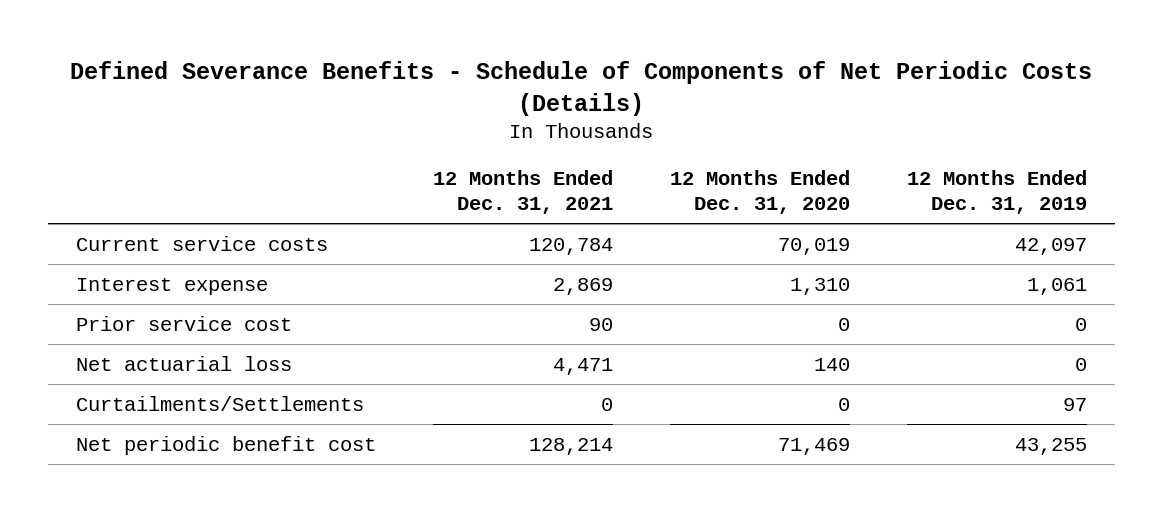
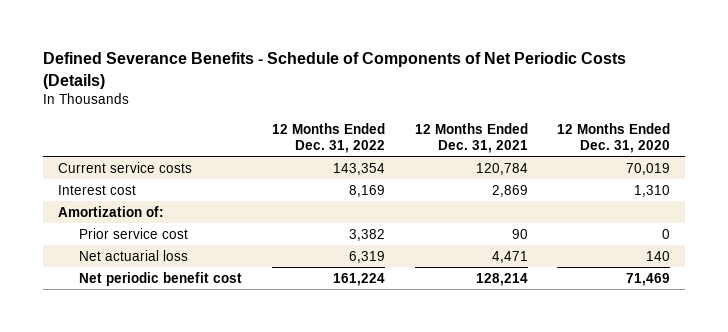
[906,170,1087,215] 12 Months Ended Dec. 31, 2019 -> none
none -> [271,122,385,153] 12 Months Ended Dec. 31, 2022
[76,277,269,295] Interest expense -> [57,184,136,195] Interest cost
none -> [57,205,164,217] Amortization of:
[76,395,365,411] Curtailments/Settlements -> none

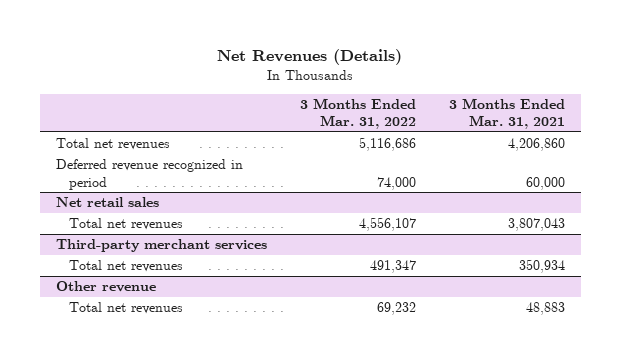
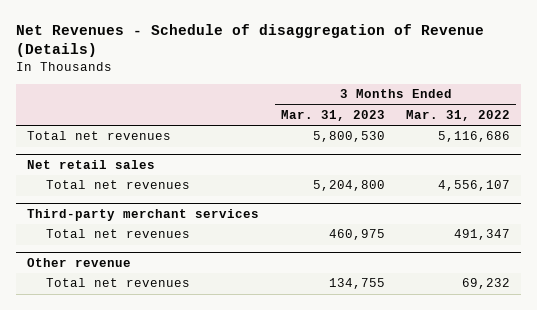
[217,49,403,66] Net Revenues (Details) -> [15,24,484,58] Net Revenues - Schedule of disaggregation of Revenue (Details)
[448,97,565,130] 3 Months Ended Mar. 31, 2021 -> none
none -> [280,109,385,121] Mar. 31, 2023
[56,159,244,190] Deferred revenue recognized in period -> none

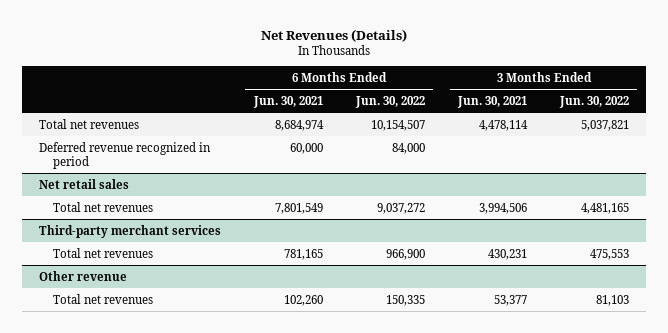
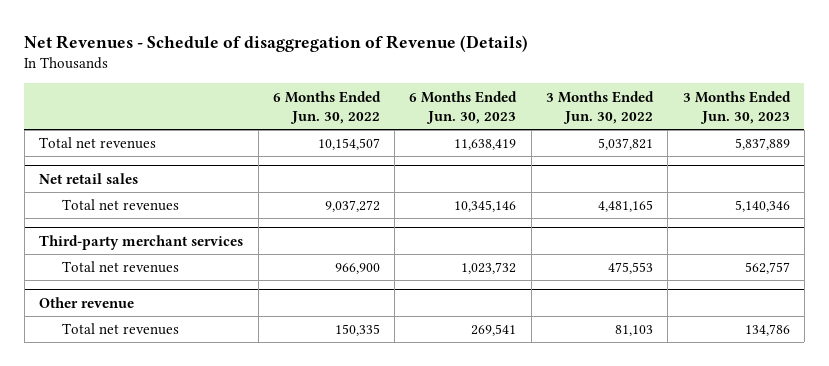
[260,28,407,42] Net Revenues (Details) -> [24,34,529,52] Net Revenues - Schedule of disaggregation of Revenue (Details)
[252,95,323,108] Jun. 30, 2021 -> none
[456,95,527,108] Jun. 30, 2021 -> none
none -> [409,90,518,124] 6 Months Ended Jun. 30, 2023
none -> [682,90,791,124] 3 Months Ended Jun. 30, 2023
[38,141,211,170] Deferred revenue recognized in period -> none

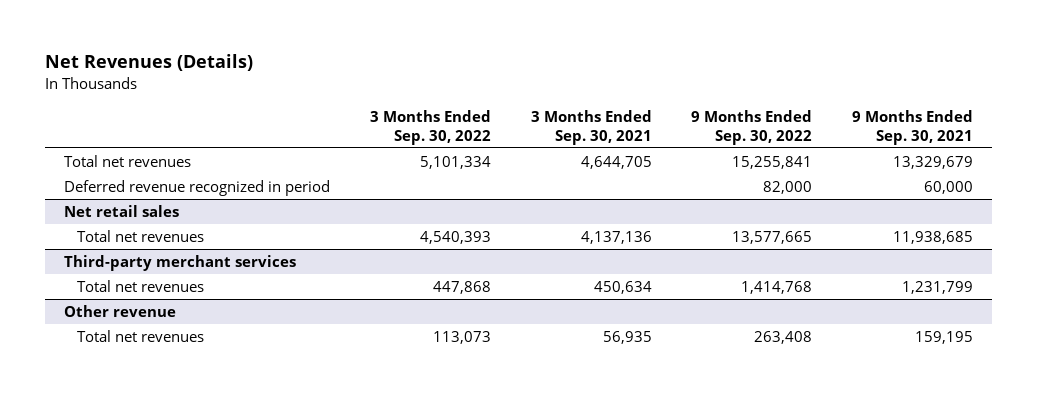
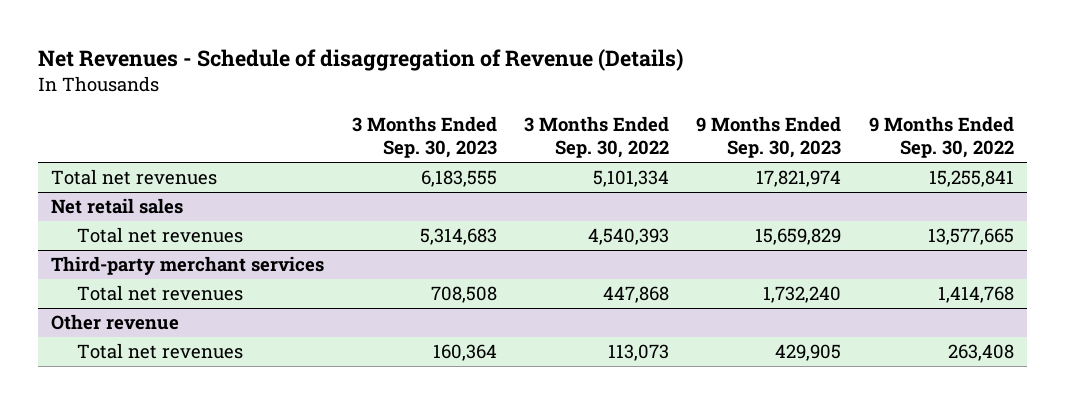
[44,54,253,72] Net Revenues (Details) -> [37,49,683,72] Net Revenues - Schedule of disaggregation of Revenue (Details)
[530,109,652,145] 3 Months Ended Sep. 30, 2021 -> none
[851,109,973,145] 9 Months Ended Sep. 30, 2021 -> none
none -> [351,116,497,159] 3 Months Ended Sep. 30, 2023
none -> [696,116,842,159] 9 Months Ended Sep. 30, 2023
[64,180,331,197] Deferred revenue recognized in period -> none

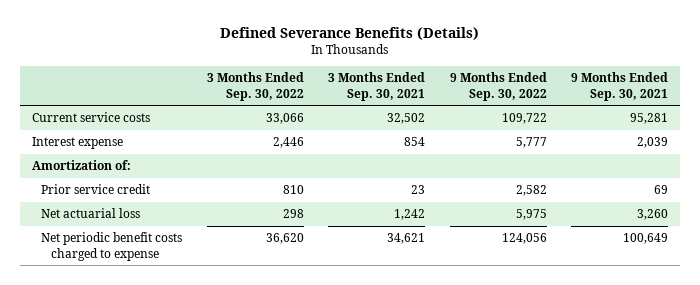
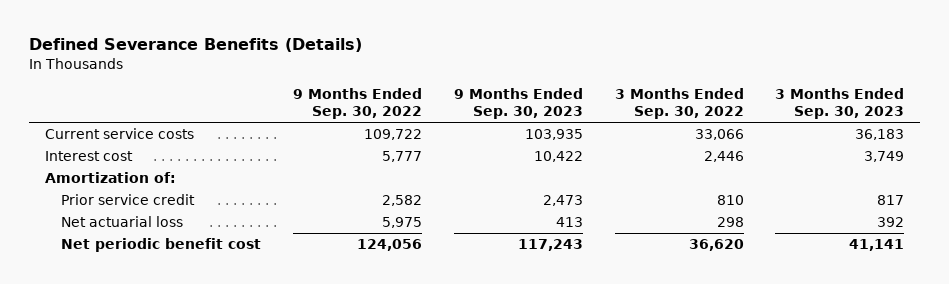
[328,72,426,101] 3 Months Ended Sep. 30, 2021 -> none
[571,72,669,101] 9 Months Ended Sep. 30, 2021 -> none
none -> [453,87,583,120] 9 Months Ended Sep. 30, 2023
none -> [775,87,905,120] 3 Months Ended Sep. 30, 2023
[31,137,123,150] Interest expense -> [44,150,133,161] Interest cost
[41,232,183,261] Net periodic benefit costs charged to expense -> [61,237,262,252] Net periodic benefit cost

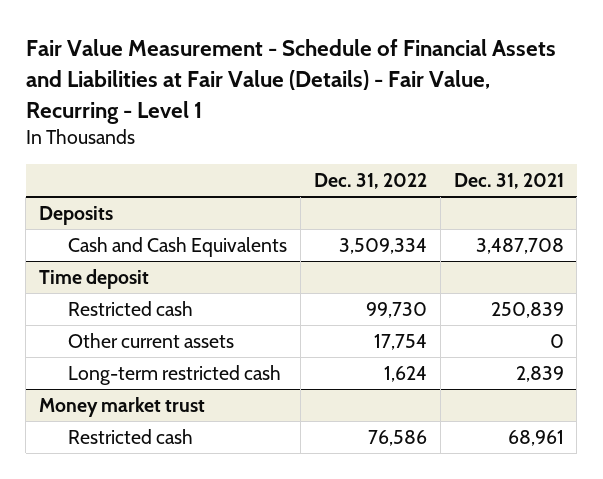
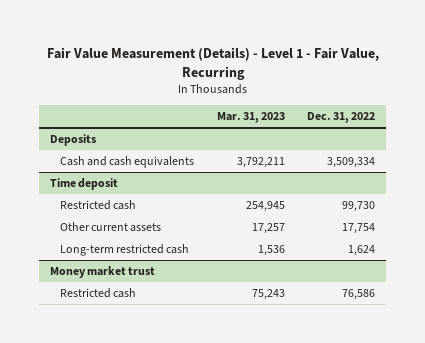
[25,39,556,124] Fair Value Measurement - Schedule of Financial Assets and Liabilities at Fair Value (Details) - Fair Value, Recurring - Level 1 -> [46,47,379,80] Fair Value Measurement (Details) - Level 1 - Fair Value, Recurring
[453,172,564,189] Dec. 31, 2021 -> none
none -> [216,112,285,124] Mar. 31, 2023
[68,236,288,257] Cash and Cash Equivalents -> [60,156,195,169] Cash and cash equivalents

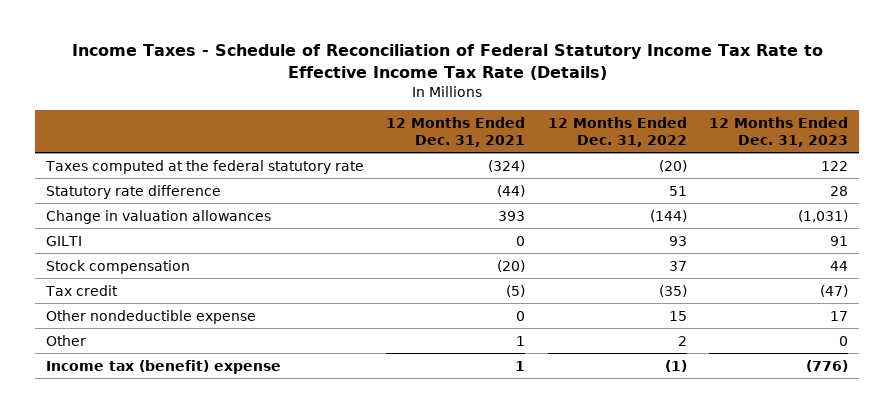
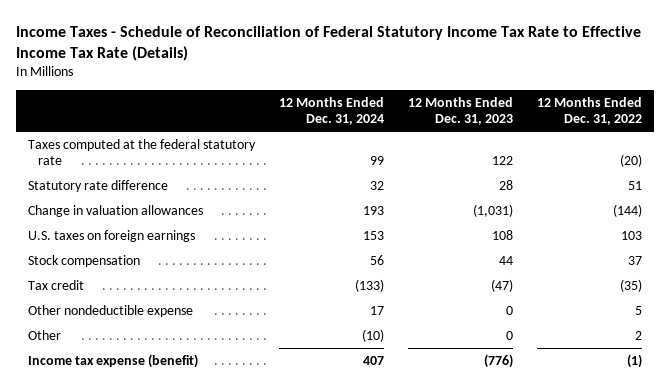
[386,117,526,147] 12 Months Ended Dec. 31, 2021 -> none
none -> [279,96,385,126] 12 Months Ended Dec. 31, 2024
[45,235,82,246] GILTI -> none
none -> [28,229,196,242] U.S. taxes on foreign earnings
[668,310,687,321] 15 -> [635,305,643,315] 5
[830,310,849,321] 17 -> [506,305,514,315] 0
[45,359,281,374] Income tax (benefit) expense -> [28,353,199,368] Income tax expense (benefit)

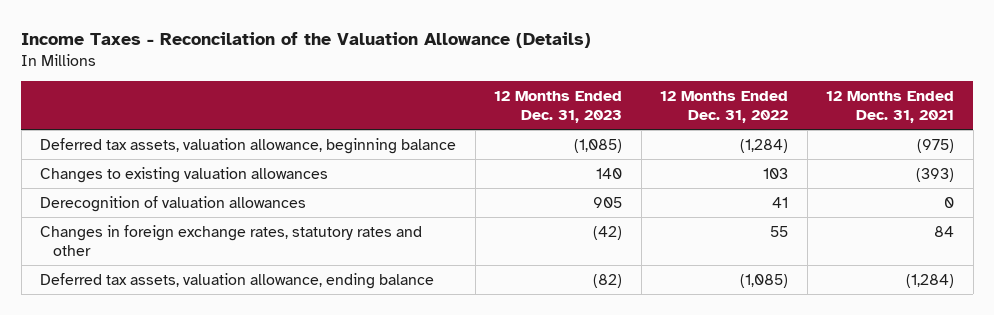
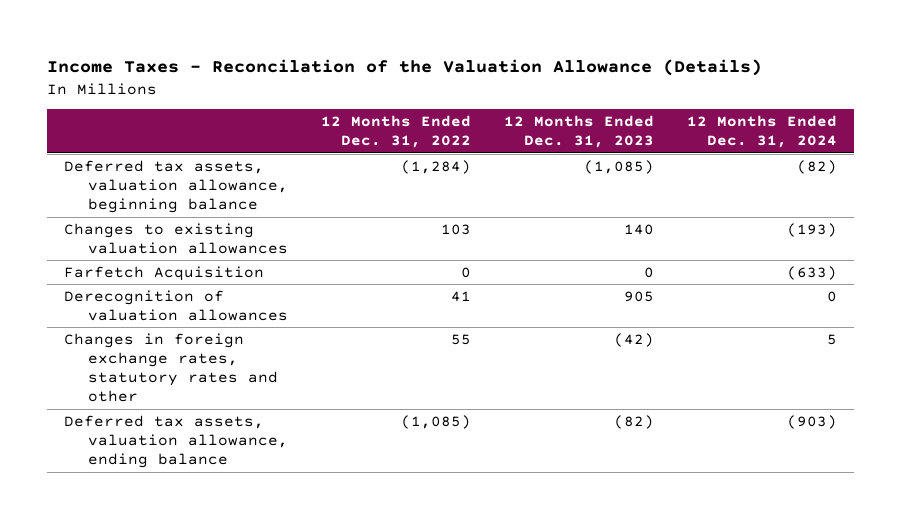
[826,90,955,124] 12 Months Ended Dec. 31, 2021 -> none
none -> [687,115,838,149] 12 Months Ended Dec. 31, 2024
none -> [63,265,264,281] Farfetch Acquisition

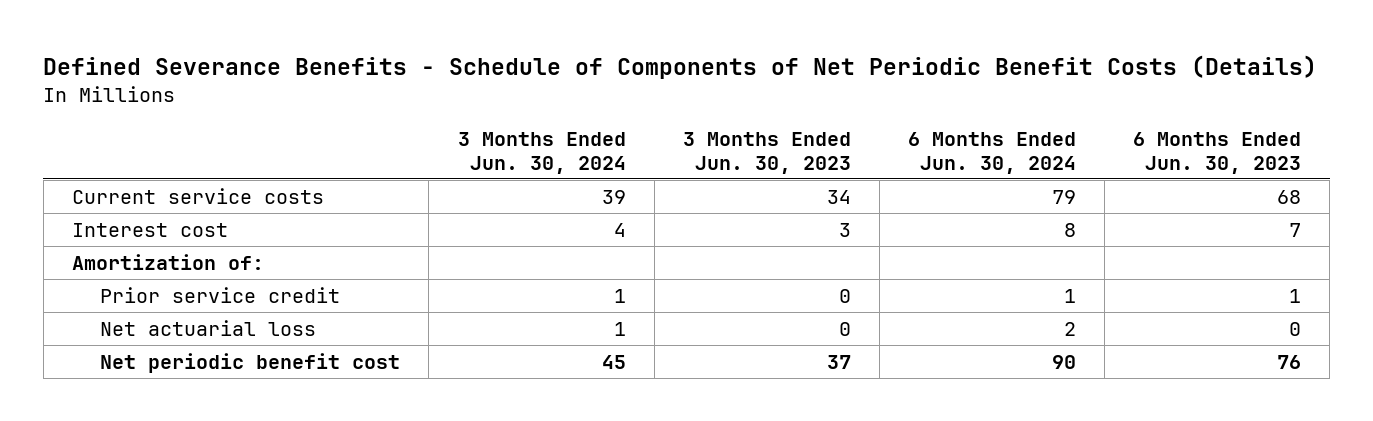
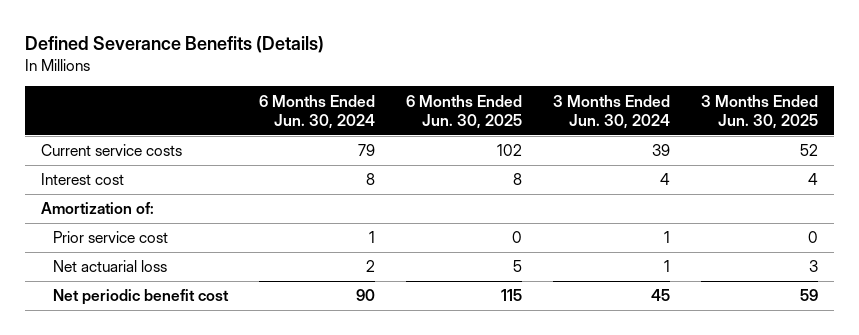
[43,54,1318,79] Defined Severance Benefits - Schedule of Components of Net Periodic Benefit Costs (Details) -> [25,35,325,53] Defined Severance Benefits (Details)
[682,131,851,174] 3 Months Ended Jun. 30, 2023 -> none
[1133,131,1302,174] 6 Months Ended Jun. 30, 2023 -> none
none -> [405,94,522,129] 6 Months Ended Jun. 30, 2025
none -> [701,94,819,129] 3 Months Ended Jun. 30, 2025
[100,286,341,303] Prior service credit -> [52,231,168,244] Prior service cost

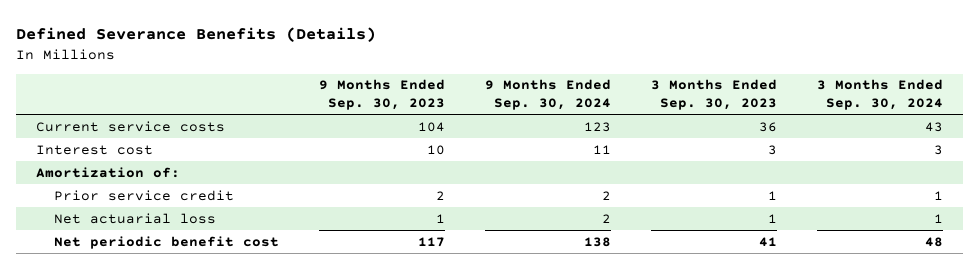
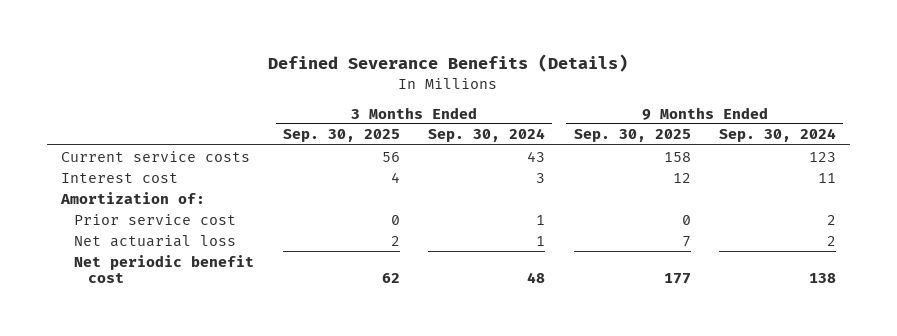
[318,79,445,111] 9 Months Ended Sep. 30, 2023 -> none
[651,79,778,111] 3 Months Ended Sep. 30, 2023 -> none
none -> [282,129,400,143] Sep. 30, 2025
none -> [573,129,691,143] Sep. 30, 2025
[53,189,234,201] Prior service credit -> [74,213,237,225] Prior service cost

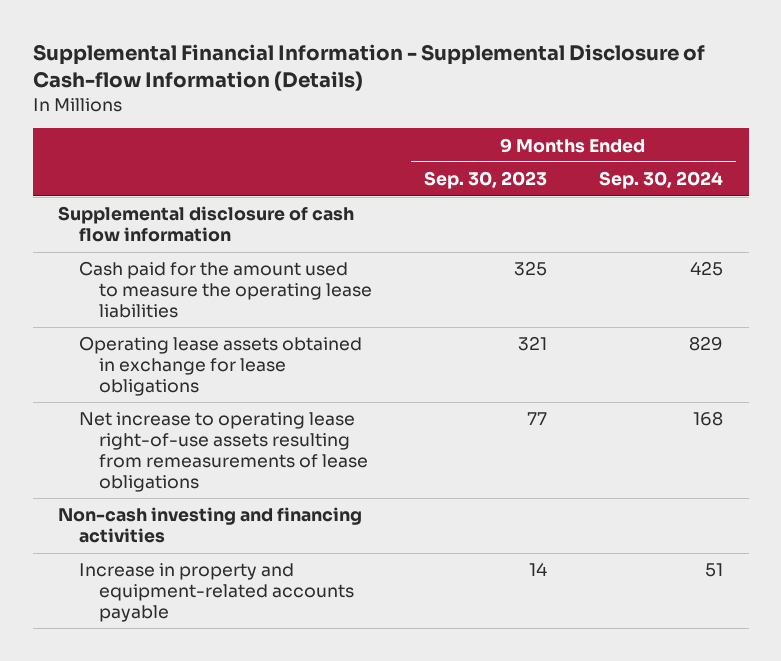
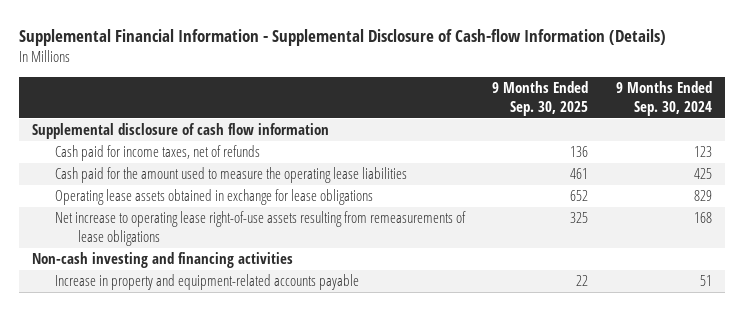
[423,171,547,190] Sep. 30, 2023 -> none
none -> [492,81,589,116] 9 Months Ended Sep. 30, 2025
none -> [55,145,261,162] Cash paid for income taxes, net of refunds

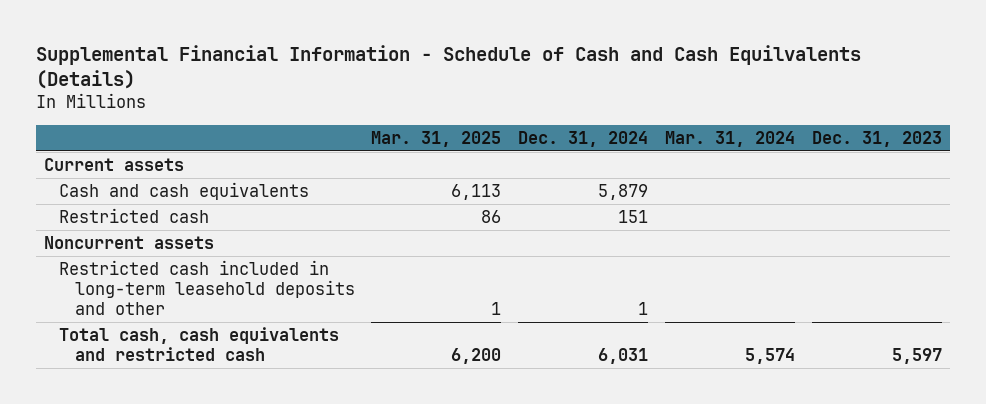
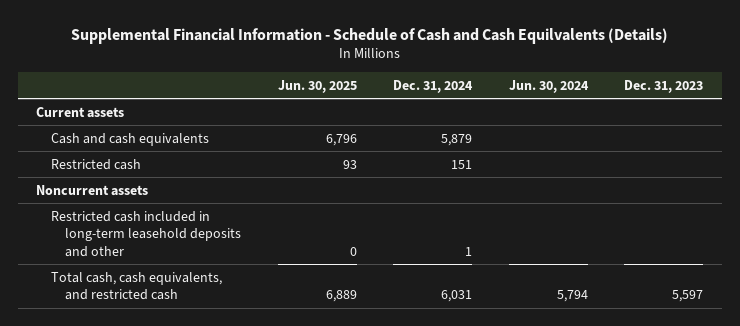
[371,130,502,147] Mar. 31, 2025 -> none
[665,130,796,147] Mar. 31, 2024 -> none
none -> [277,79,357,93] Jun. 30, 2025
none -> [508,79,589,93] Jun. 30, 2024
[59,327,340,362] Total cash, cash equivalents and restricted cash -> [50,271,222,301] Total cash, cash equivalents, and restricted cash

